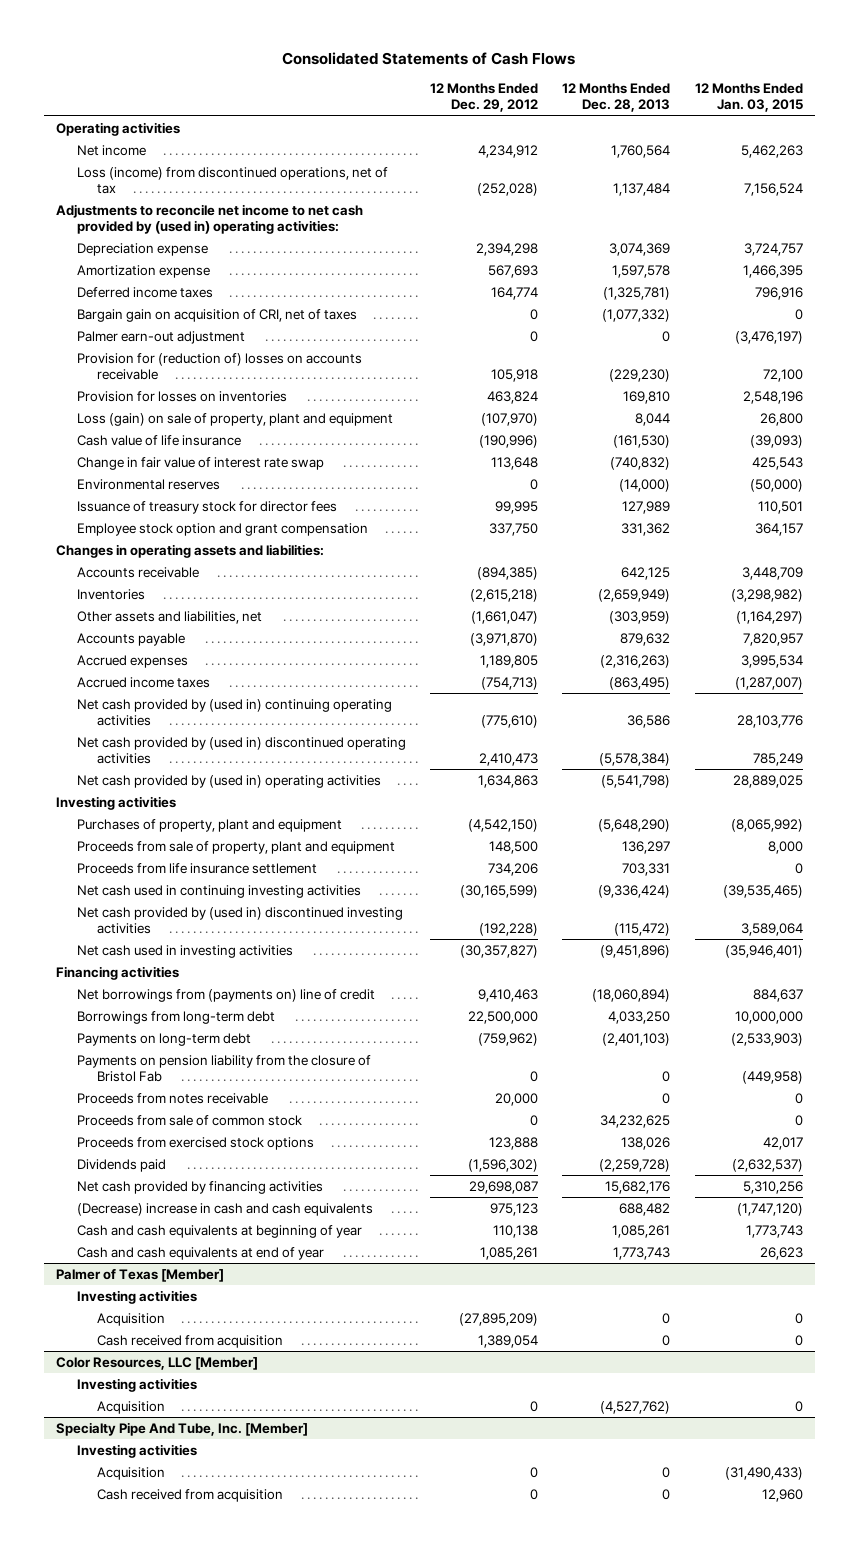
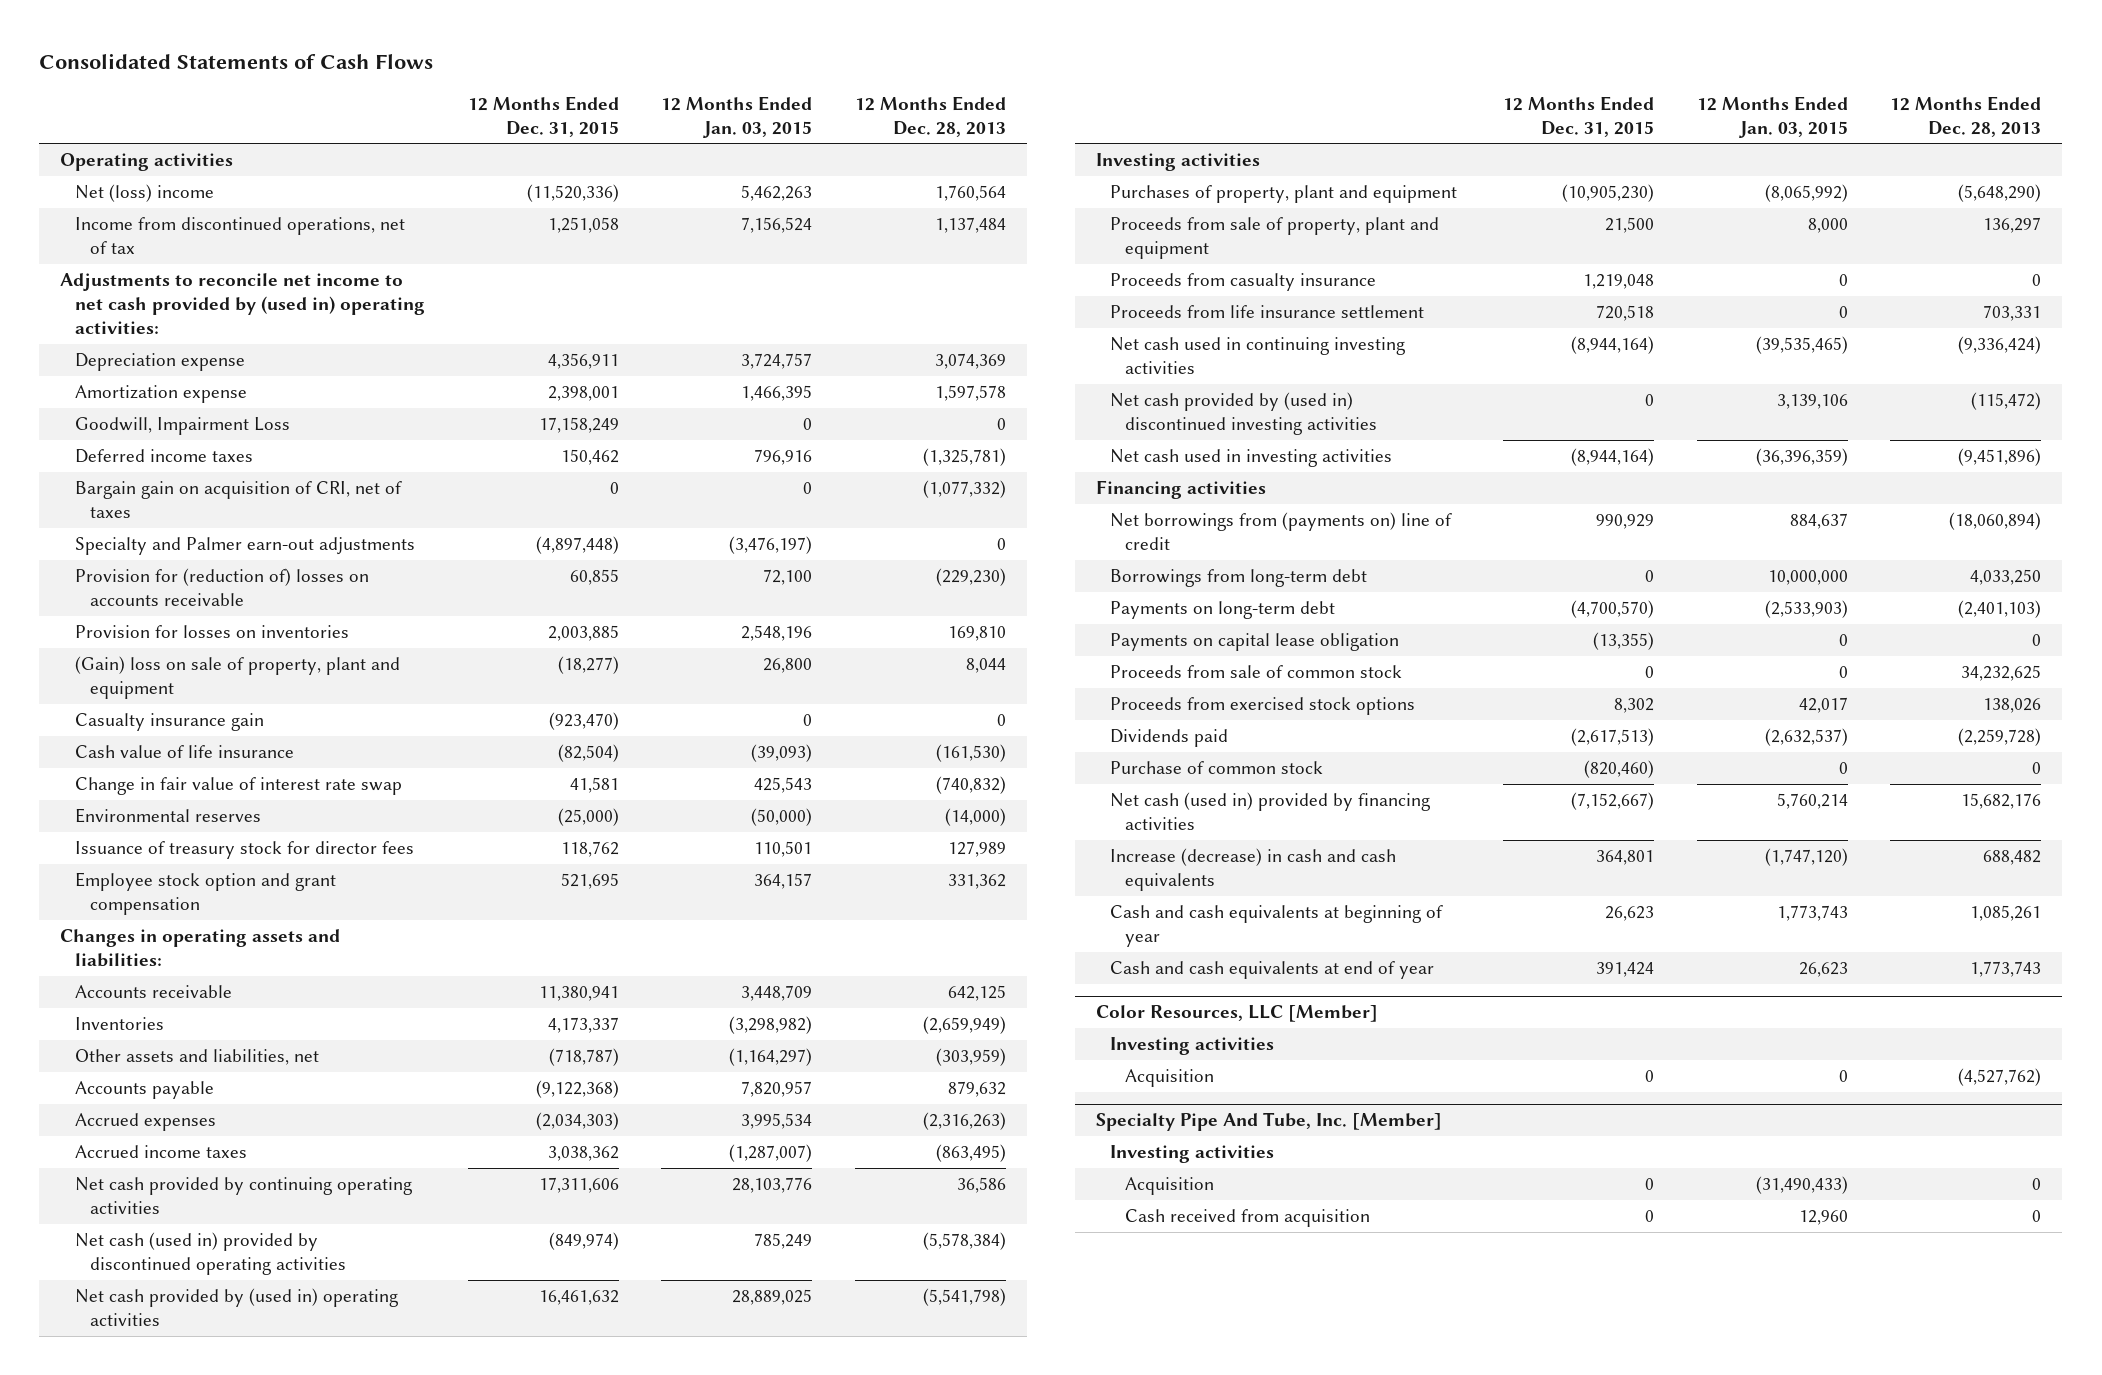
[429,83,538,113] 12 Months Ended Dec. 29, 2012 -> none
none -> [467,95,619,137] 12 Months Ended Dec. 31, 2015
[76,144,146,156] Net income -> [75,183,215,202] Net (loss) income
[76,166,388,194] Loss (income) from discontinued operations, net of tax -> [75,216,406,255] Income from discontinued operations, net of tax
none -> [75,416,291,435] Goodwill, Impairment Loss
[76,330,245,344] Palmer earn-out adjustment -> [75,536,416,555] Specialty and Palmer earn-out adjustments
[76,412,393,426] Loss (gain) on sale of property, plant and equipment -> [75,655,401,700] (Gain) loss on sale of property, plant and equipment
none -> [75,712,265,731] Casualty insurance gain
[76,698,392,726] Net cash provided by (used in) continuing operating activities -> [75,1176,413,1215] Net cash provided by continuing operating activities
[76,736,406,764] Net cash provided by (used in) discontinued operating activities -> [75,1231,346,1276] Net cash (used in) provided by discontinued operating activities
none -> [1110,272,1377,291] Proceeds from casualty insurance
[740,922,803,936] 3,589,064 -> [1776,393,1848,409] 3,139,106
[724,944,803,958] (35,946,401) -> [1755,447,1848,466] (36,396,359)
[76,1054,371,1082] Payments on pension liability from the closure of Bristol Fab -> none
[76,1092,268,1104] Proceeds from notes receivable -> none
none -> [1110,632,1400,651] Payments on capital lease obligation
none -> [1110,760,1324,774] Purchase of common stock
[76,1180,323,1194] Net cash provided by financing activities -> [1110,791,1431,831] Net cash (used in) provided by financing activities
[742,1180,803,1194] 5,310,256 -> [1776,792,1848,809] 5,760,214
[76,1202,373,1216] (Decrease) increase in cash and cash equivalents -> [1110,847,1397,892] Increase (decrease) in cash and cash equivalents
[55,1268,224,1282] Palmer of Texas [Member] -> none
[76,1289,197,1304] Investing activities -> none
[97,1312,166,1326] Acquisition -> none
[97,1334,284,1348] Cash received from acquisition -> none

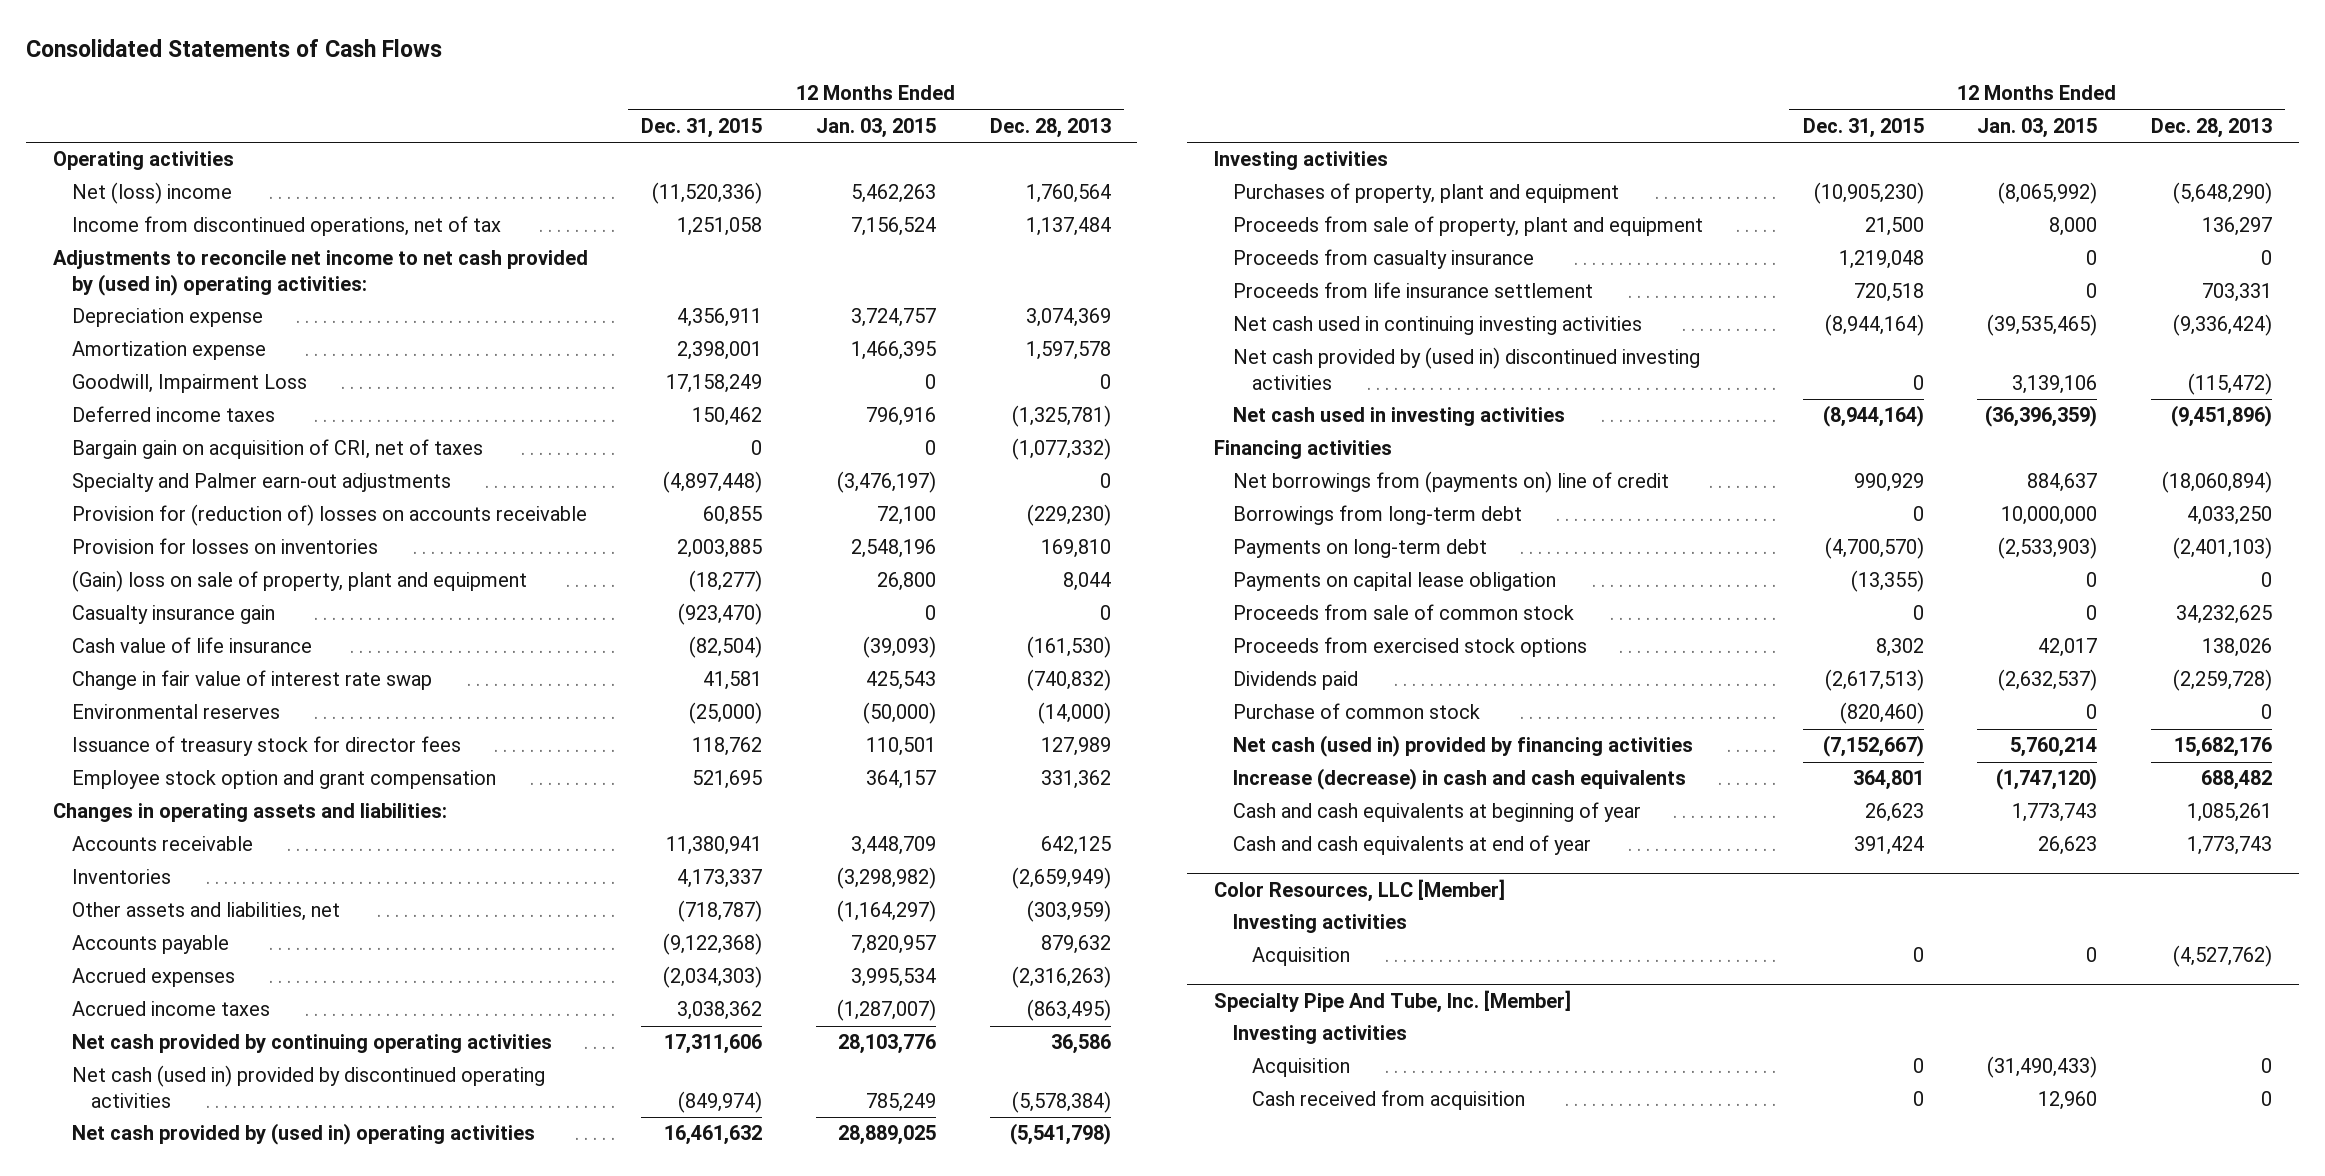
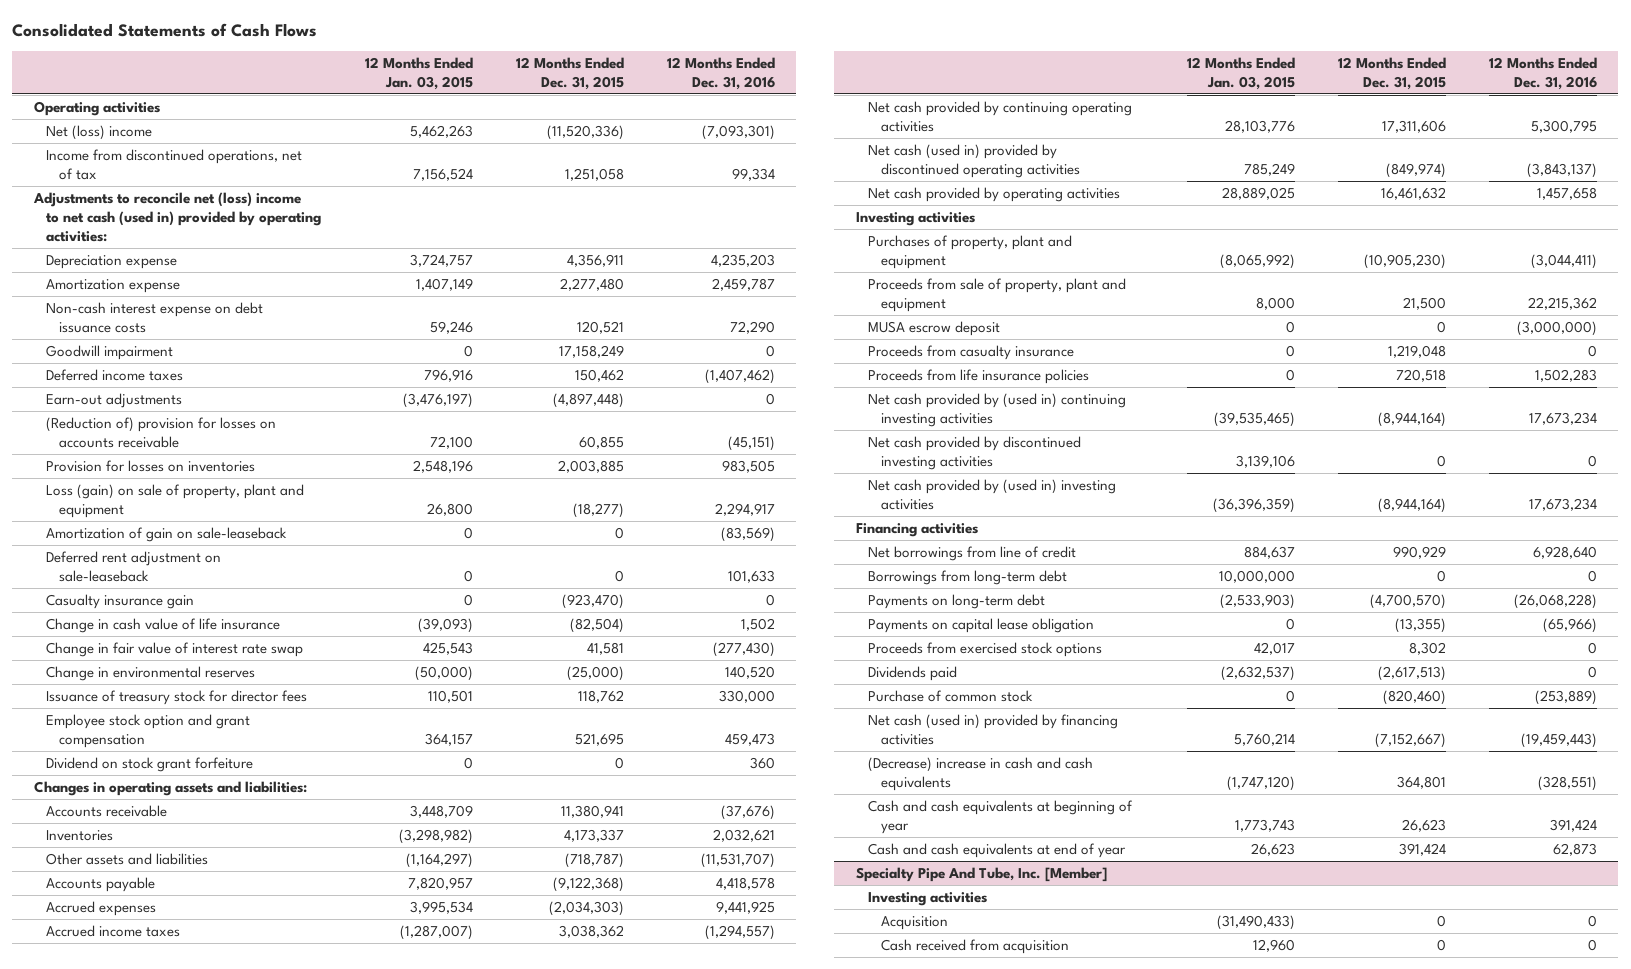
[989,117,1111,138] Dec. 28, 2013 -> none
none -> [666,56,775,91] 12 Months Ended Dec. 31, 2016
[52,250,588,297] Adjustments to reconcile net income to net cash provided by (used in) operating activities: -> [32,191,322,243] Adjustments to reconcile net (loss) income to net cash (used in) provided by operating activities:
[677,341,763,361] 2,398,001 -> [559,277,624,291] 2,277,480
[850,341,936,361] 1,466,395 -> [415,277,473,291] 1,407,149
none -> [46,301,264,333] Non-cash interest expense on debt issuance costs
[71,374,307,394] Goodwill, Impairment Loss -> [46,344,174,360] Goodwill impairment
[71,439,483,460] Bargain gain on acquisition of CRI, net of taxes -> none
[71,473,451,493] Specialty and Palmer earn-out adjustments -> [46,392,183,408] Earn-out adjustments
[71,504,587,527] Provision for (reduction of) losses on accounts receivable -> [46,416,277,448] (Reduction of) provision for losses on accounts receivable
[71,570,527,593] (Gain) loss on sale of property, plant and equipment -> [46,483,305,518] Loss (gain) on sale of property, plant and equipment
none -> [46,526,288,542] Amortization of gain on sale-leaseback
none -> [46,550,222,582] Deferred rent adjustment on sale-leaseback
[71,637,312,654] Cash value of life insurance -> [46,617,281,633] Change in cash value of life insurance
[71,704,280,720] Environmental reserves -> [46,665,256,681] Change in environmental reserves
none -> [46,756,254,772] Dividend on stock grant forfeiture
[71,902,340,922] Other assets and liabilities, net -> [46,852,209,865] Other assets and liabilities
[71,1123,535,1146] Net cash provided by (used in) operating activities -> [868,186,1121,202] Net cash provided by operating activities
none -> [868,320,1001,336] MUSA escrow deposit
[1233,282,1594,299] Proceeds from life insurance settlement -> [868,368,1090,384] Proceeds from life insurance policies
[1233,316,1643,336] Net cash used in continuing investing activities -> [868,392,1127,427] Net cash provided by (used in) continuing investing activities
[1233,347,1701,391] Net cash provided by (used in) discontinued investing activities -> [868,435,1082,470] Net cash provided by discontinued investing activities
[1233,407,1566,427] Net cash used in investing activities -> [868,478,1117,510] Net cash provided by (used in) investing activities
[1233,471,1670,494] Net borrowings from (payments on) line of credit -> [868,545,1077,561] Net borrowings from line of credit
[1233,604,1575,621] Proceeds from sale of common stock -> none
[1233,768,1687,791] Increase (decrease) in cash and cash equivalents -> [868,756,1094,791] (Decrease) increase in cash and cash equivalents
[1214,879,1506,903] Color Resources, LLC [Member] -> none
[1233,914,1408,934] Investing activities -> none
[1251,947,1350,967] Acquisition -> none

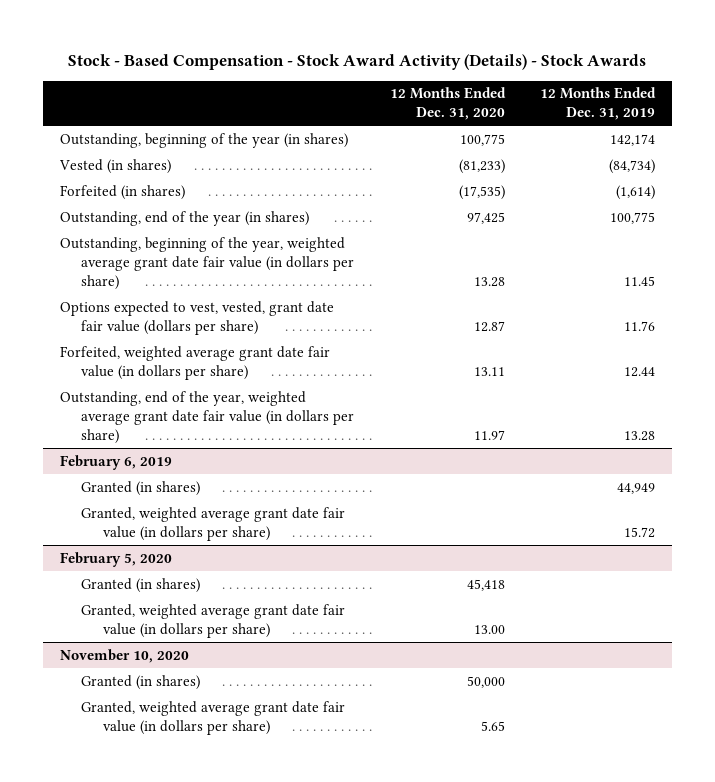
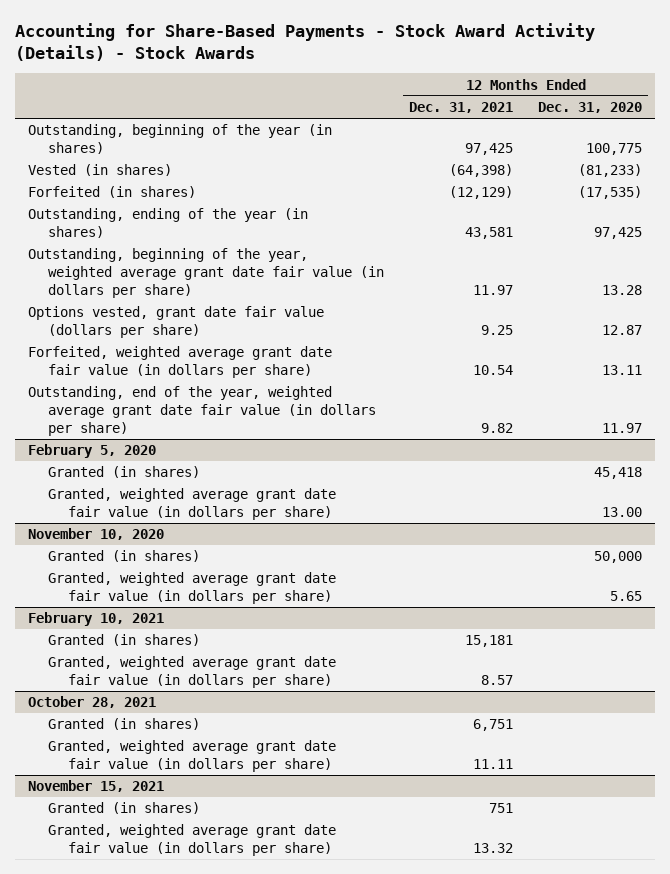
[68,53,647,70] Stock - Based Compensation - Stock Award Activity (Details) - Stock Awards -> [15,23,596,62] Accounting for Share-Based Payments - Stock Award Activity (Details) - Stock Awards
[539,87,656,121] 12 Months Ended Dec. 31, 2019 -> none
none -> [409,102,514,114] Dec. 31, 2021
[60,210,310,226] Outstanding, end of the year (in shares) -> [27,208,308,239] Outstanding, ending of the year (in shares)
[60,300,335,335] Options expected to vest, vested, grant date fair value (dollars per share) -> [27,306,324,339] Options vested, grant date fair value (dollars per share)
[60,454,173,470] February 6, 2019 -> none
[81,480,201,496] Granted (in shares) -> none
[81,506,346,541] Granted, weighted average grant date fair value (in dollars per share) -> none
none -> [27,612,164,627] February 10, 2021
none -> [48,634,201,647] Granted (in shares)
none -> [48,656,337,689] Granted, weighted average grant date fair value (in dollars per share)
none -> [27,696,156,709] October 28, 2021
none -> [48,718,201,731] Granted (in shares)
none -> [48,740,337,773] Granted, weighted average grant date fair value (in dollars per share)
none -> [27,780,164,793] November 15, 2021
none -> [48,802,201,815] Granted (in shares)
none -> [48,824,337,857] Granted, weighted average grant date fair value (in dollars per share)

